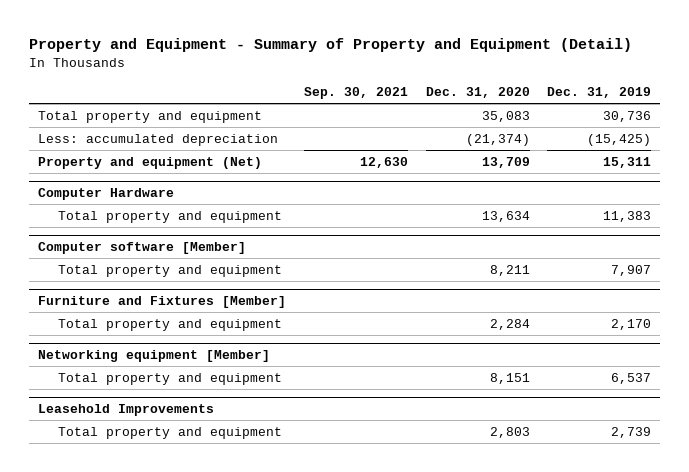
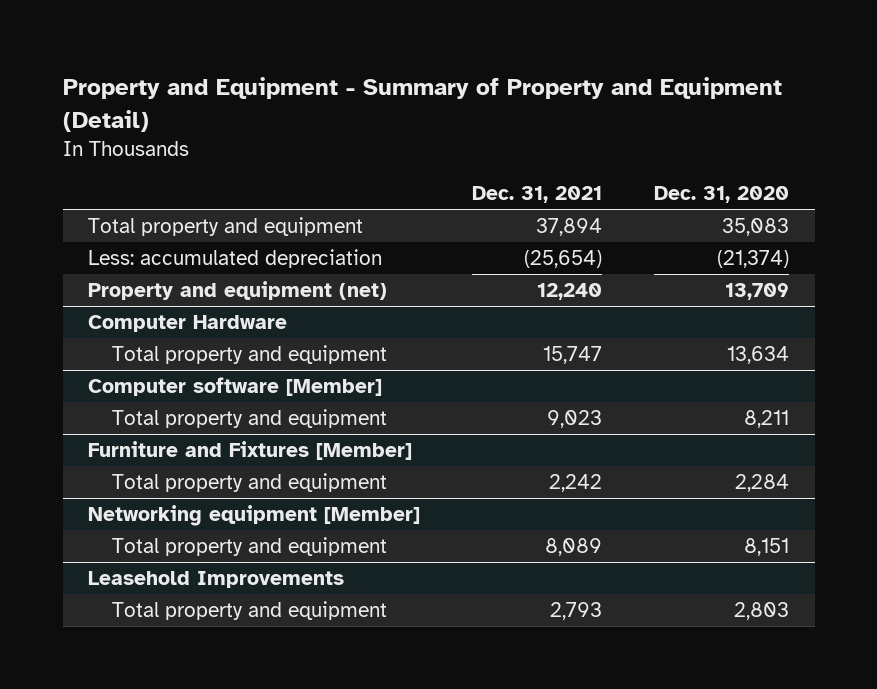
[303,86,408,99] Sep. 30, 2021 -> none
[547,86,652,98] Dec. 31, 2019 -> none
none -> [472,186,603,204] Dec. 31, 2021
[38,156,263,169] Property and equipment (Net) -> [88,281,388,301] Property and equipment (net)

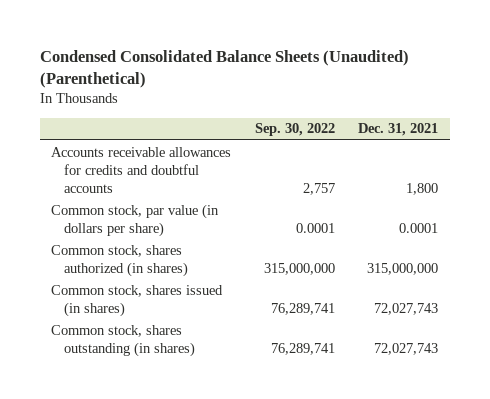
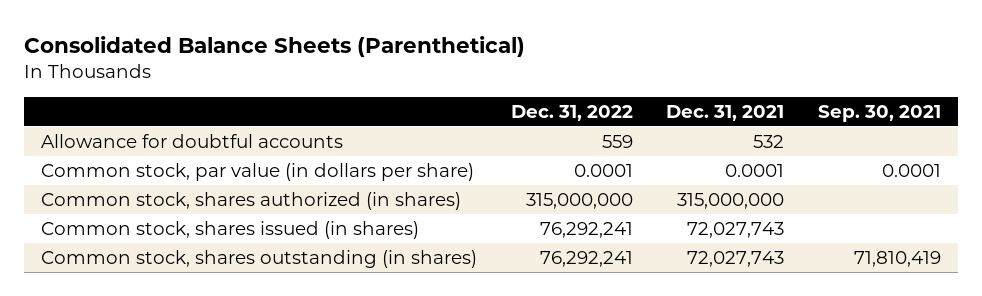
[39,49,409,89] Condensed Consolidated Balance Sheets (Unaudited) (Parenthetical) -> [24,35,526,57] Consolidated Balance Sheets (Parenthetical)
[254,123,335,137] Sep. 30, 2022 -> none
none -> [510,104,633,121] Dec. 31, 2022
none -> [818,104,942,122] Sep. 30, 2021
[51,146,232,193] Accounts receivable allowances for credits and doubtful accounts -> [40,133,343,148] Allowance for doubtful accounts
[406,182,439,195] 1,800 -> [753,134,785,148] 532

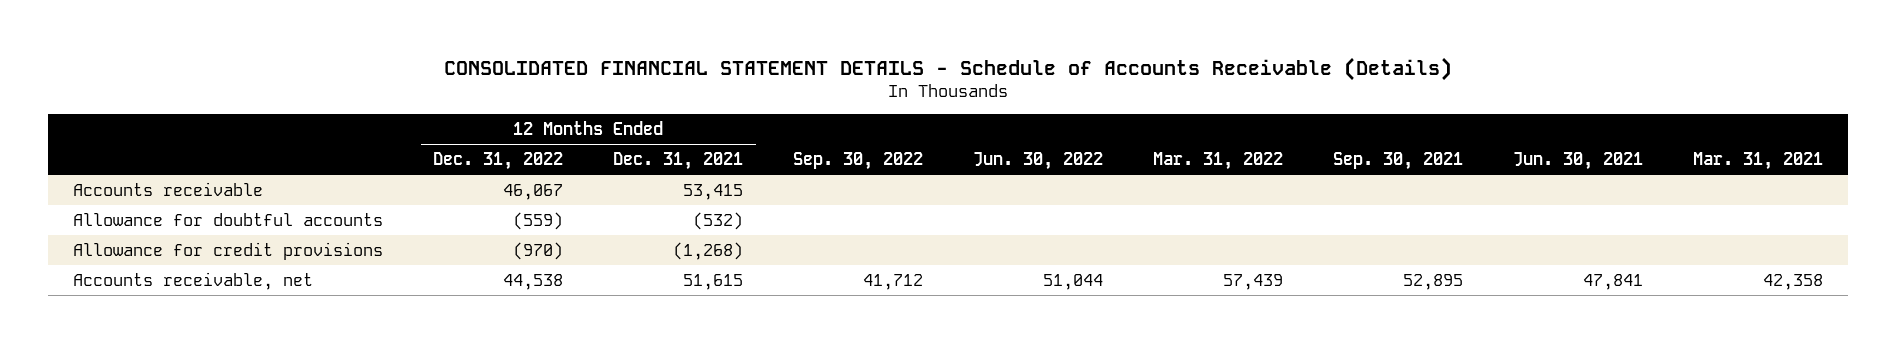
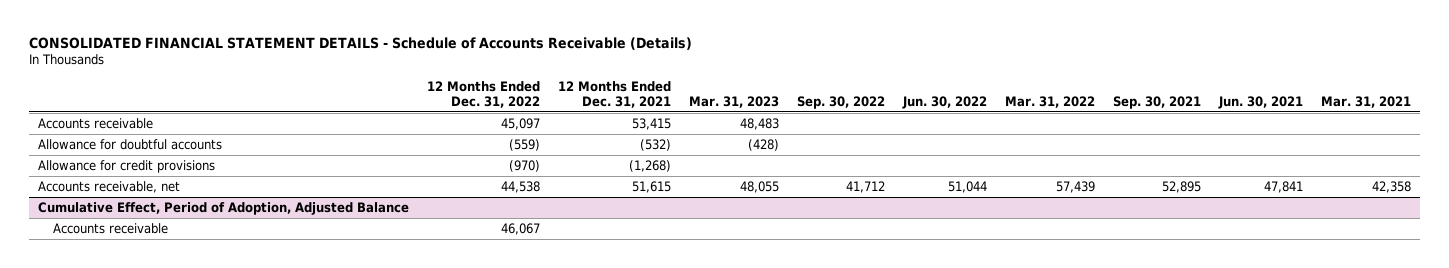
none -> [688,96,779,109] Mar. 31, 2023
[503,183,564,200] 46,067 -> [500,117,540,130] 45,097
none -> [37,201,409,215] Cumulative Effect, Period of Adoption, Adjusted Balance
none -> [53,222,169,234] Accounts receivable

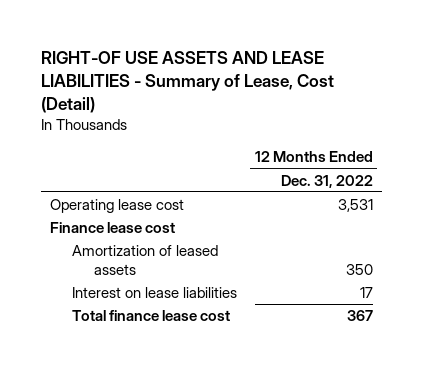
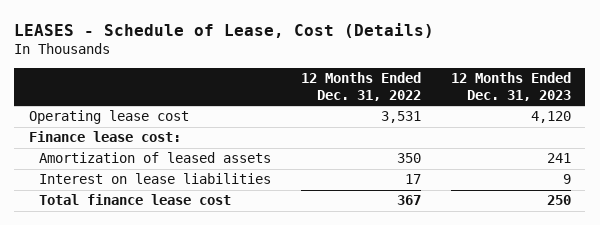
[40,50,334,114] RIGHT-OF USE ASSETS AND LEASE LIABILITIES - Summary of Lease, Cost (Detail) -> [14,22,435,38] LEASES - Schedule of Lease, Cost (Details)
none -> [450,72,571,102] 12 Months Ended Dec. 31, 2023
[49,222,175,234] Finance lease cost -> [29,131,182,143] Finance lease cost:

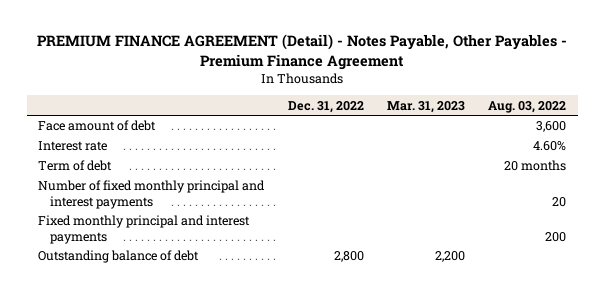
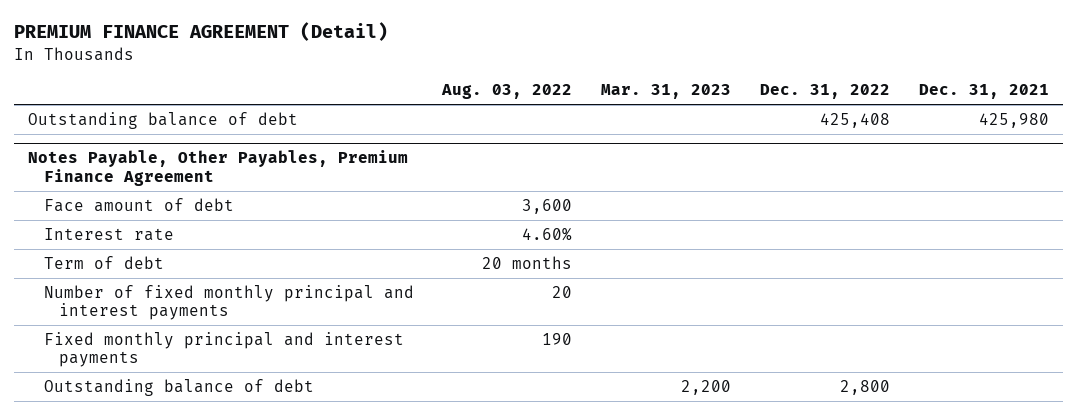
[37,34,568,70] PREMIUM FINANCE AGREEMENT (Detail) - Notes Payable, Other Payables - Premium Finance Agreement -> [14,22,389,42] PREMIUM FINANCE AGREEMENT (Detail)
none -> [918,84,1049,100] Dec. 31, 2021
none -> [28,111,299,129] Outstanding balance of debt
none -> [28,150,409,186] Notes Payable, Other Payables, Premium Finance Agreement
[544,232,566,243] 200 -> [542,332,573,345] 190

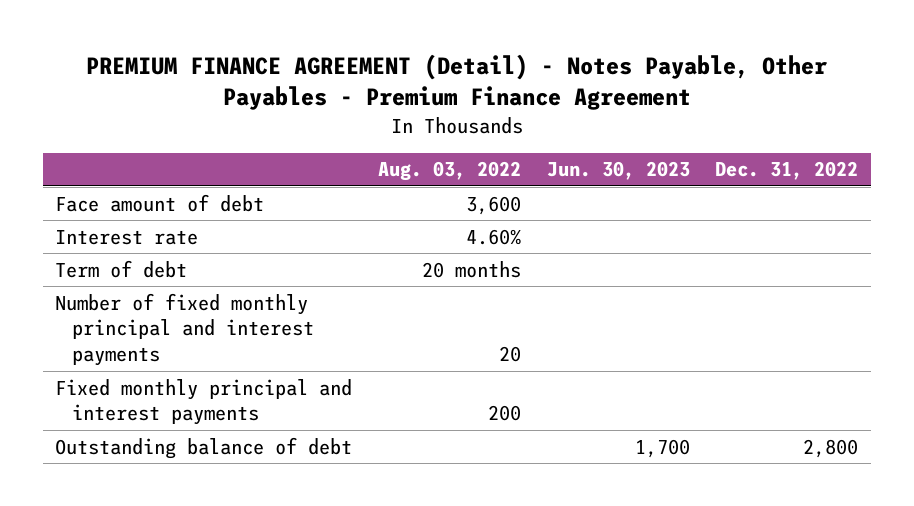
[14,22,389,42] PREMIUM FINANCE AGREEMENT (Detail) -> [85,53,828,111] PREMIUM FINANCE AGREEMENT (Detail) - Notes Payable, Other Payables - Premium Finance Agreement
[601,84,732,100] Mar. 31, 2023 -> none
[918,84,1049,100] Dec. 31, 2021 -> none
none -> [546,161,690,181] Jun. 30, 2023
[28,111,299,129] Outstanding balance of debt -> none
[28,150,409,186] Notes Payable, Other Payables, Premium Finance Agreement -> none
[542,332,573,345] 190 -> [487,405,521,422] 200

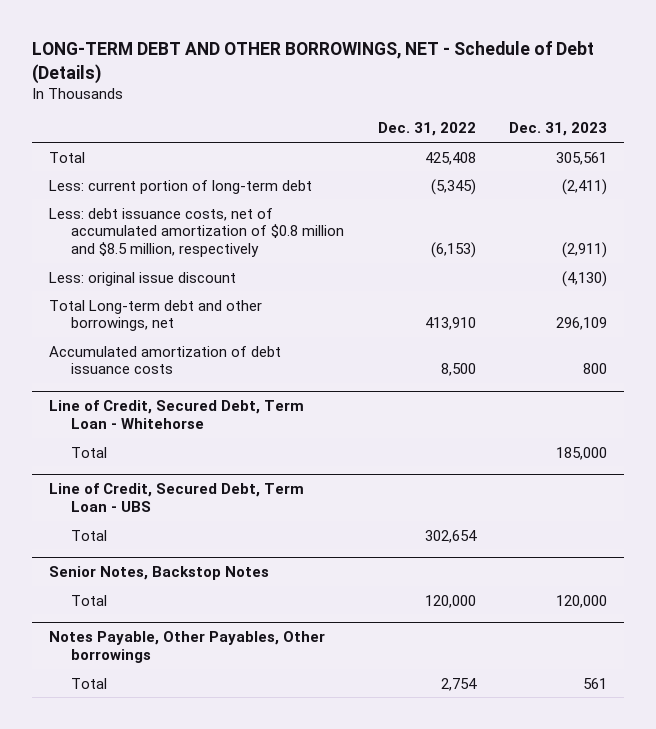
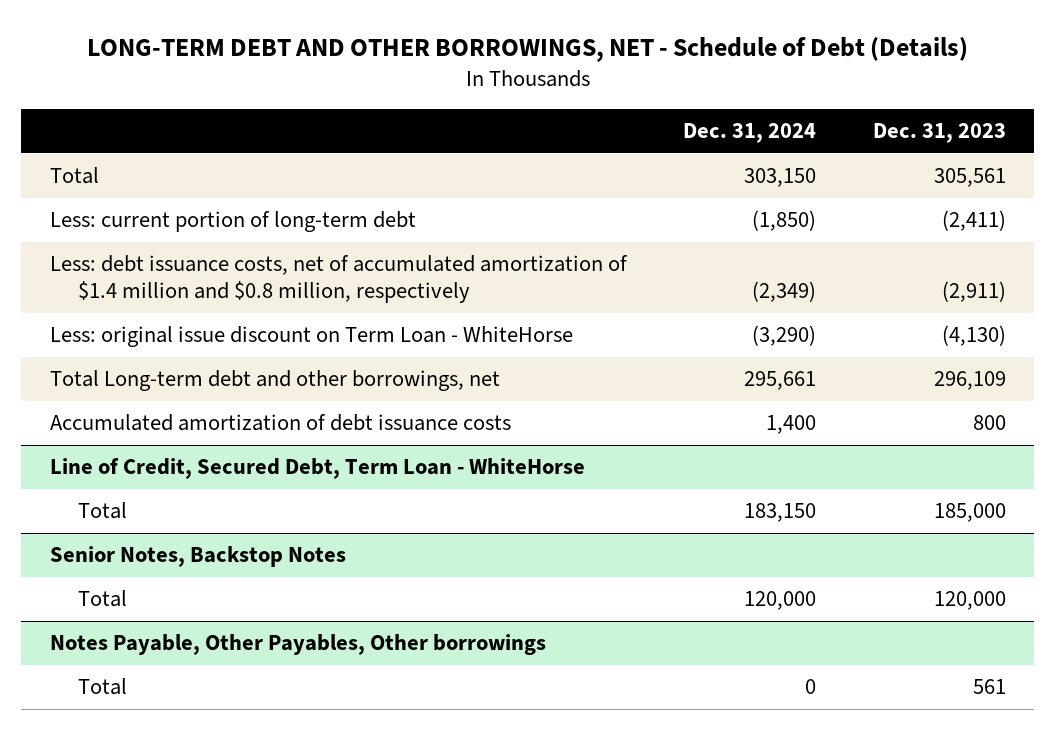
[377,122,476,137] Dec. 31, 2022 -> none
none -> [683,123,817,144] Dec. 31, 2024
[48,207,345,258] Less: debt issuance costs, net of accumulated amortization of $0.8 million and $8.5 million, respectively -> [49,255,628,304] Less: debt issuance costs, net of accumulated amortization of $1.4 million and $0.8 million, respectively
[48,271,236,286] Less: original issue discount -> [49,326,573,348] Less: original issue discount on Term Loan - WhiteHorse
[48,400,304,430] Line of Credit, Secured Debt, Term Loan - Whitehorse -> [49,458,585,480] Line of Credit, Secured Debt, Term Loan - WhiteHorse
[48,483,304,513] Line of Credit, Secured Debt, Term Loan - UBS -> none
[71,529,108,541] Total -> none

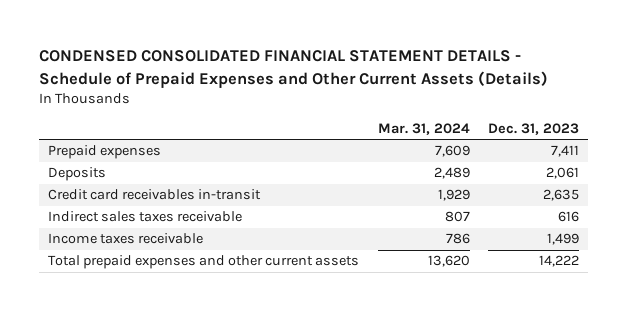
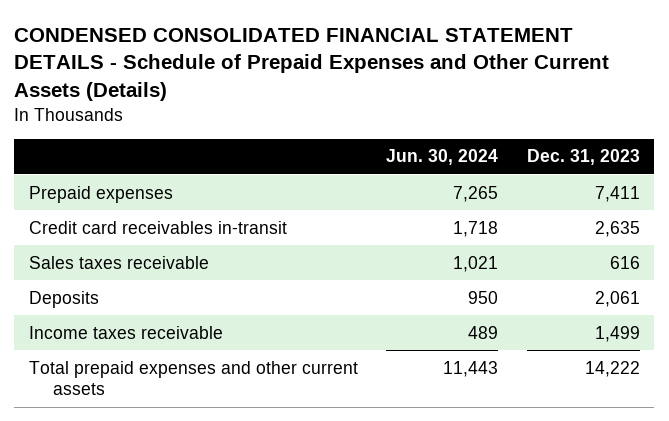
[377,122,470,135] Mar. 31, 2024 -> none
none -> [386,149,499,166] Jun. 30, 2024
[48,211,243,223] Indirect sales taxes receivable -> [28,255,209,269] Sales taxes receivable
[48,167,107,182] Deposits -> [28,290,99,308] Deposits

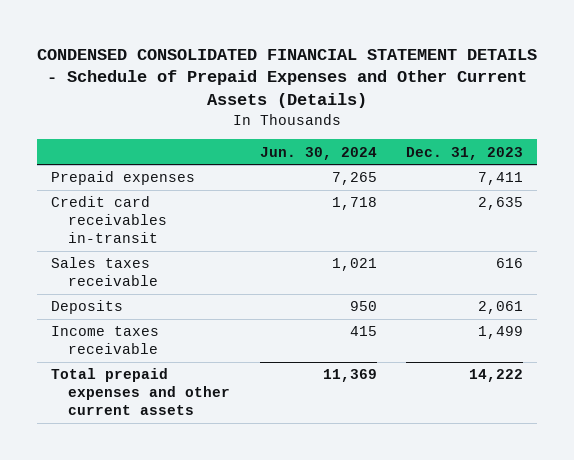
[468,325,499,339] 489 -> [349,326,377,337] 415
[443,360,499,377] 11,443 -> [322,369,377,383] 11,369

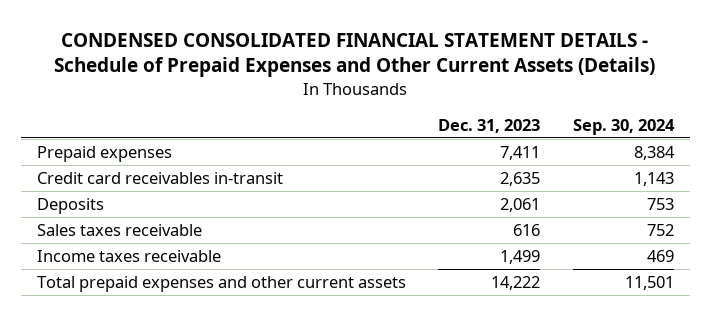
[259,146,377,160] Jun. 30, 2024 -> none
none -> [572,118,675,135] Sep. 30, 2024
[51,257,159,287] Sales taxes receivable -> [37,224,203,237] Sales taxes receivable

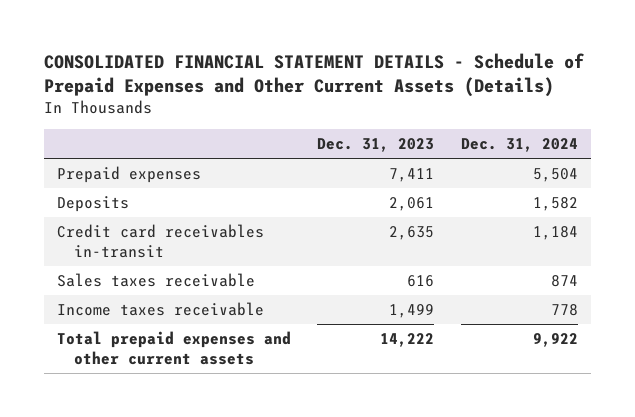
[54,32,656,78] CONDENSED CONSOLIDATED FINANCIAL STATEMENT DETAILS - Schedule of Prepaid Expenses and Other Current Assets (Details) -> [43,53,584,98] CONSOLIDATED FINANCIAL STATEMENT DETAILS - Schedule of Prepaid Expenses and Other Current Assets (Details)
[572,118,675,135] Sep. 30, 2024 -> none
none -> [460,137,578,152] Dec. 31, 2024
[37,172,284,185] Credit card receivables in-transit -> [57,224,265,258] Credit card receivables in-transit

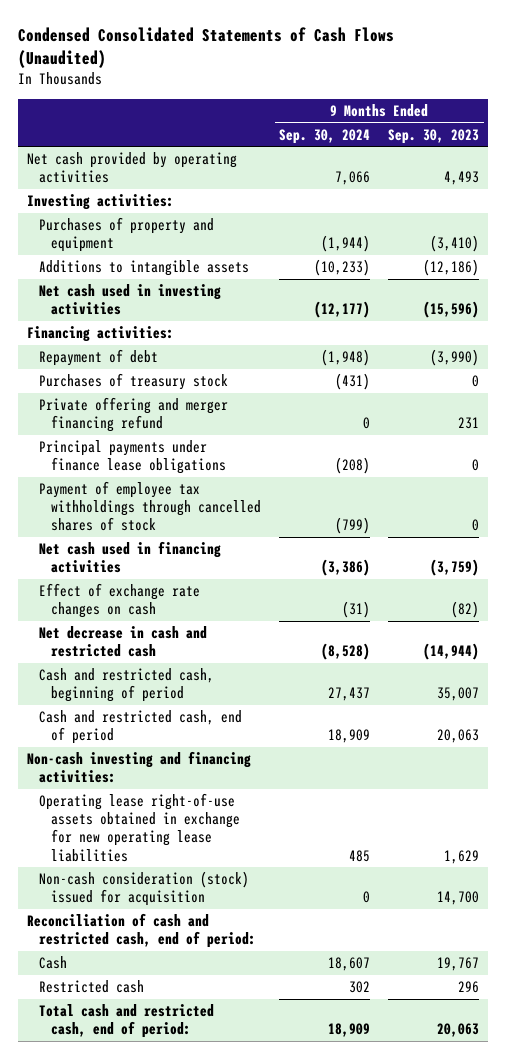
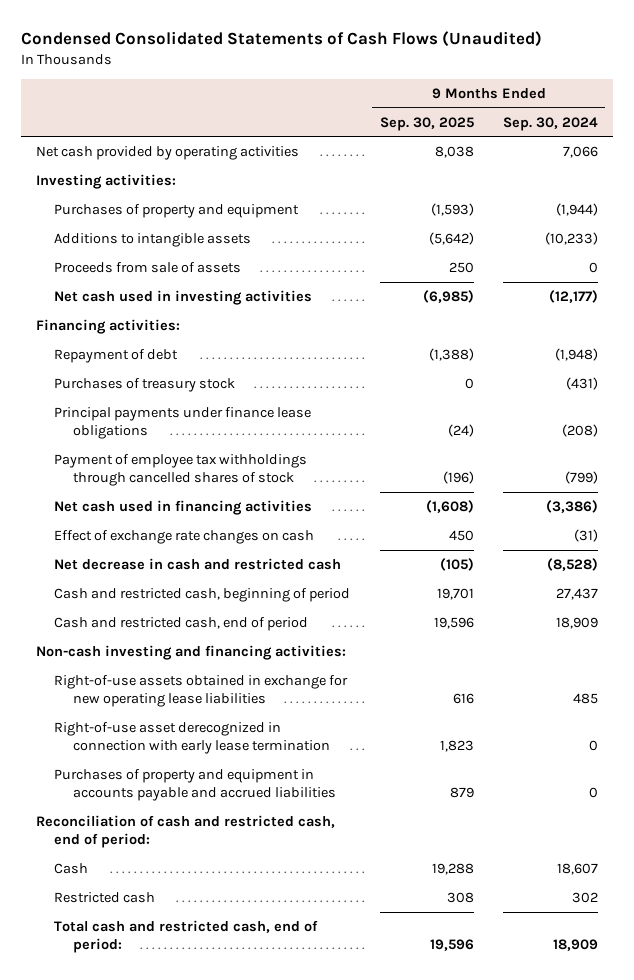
[388,128,480,144] Sep. 30, 2023 -> none
none -> [379,116,474,131] Sep. 30, 2025
none -> [54,262,242,274] Proceeds from sale of assets
[39,397,229,433] Private offering and merger financing refund -> none
[39,871,250,907] Non-cash consideration (stock) issued for acquisition -> none
[39,793,241,862] Operating lease right-of-use assets obtained in exchange for new operating lease liabilities -> [54,675,349,708] Right-of-use assets obtained in exchange for new operating lease liabilities
none -> [54,722,331,755] Right-of-use asset derecognized in connection with early lease termination
none -> [54,769,337,802] Purchases of property and equipment in accounts payable and accrued liabilities

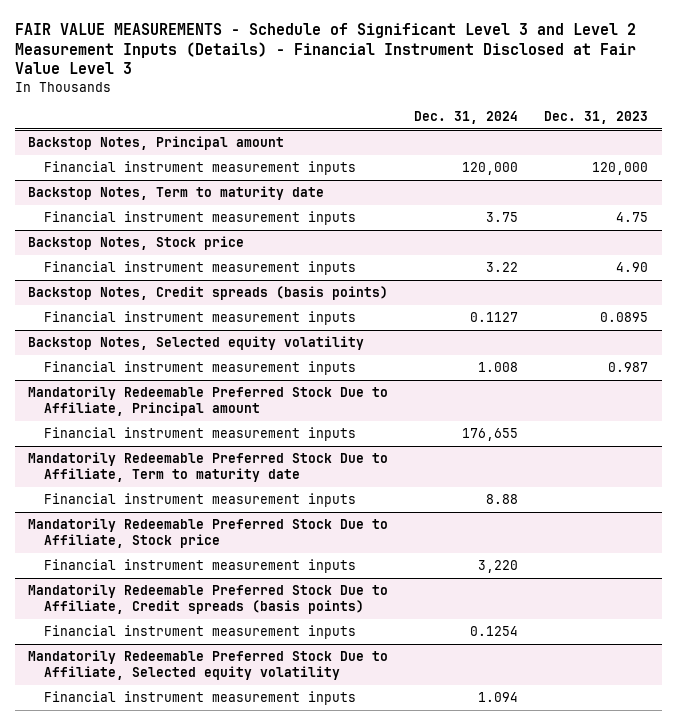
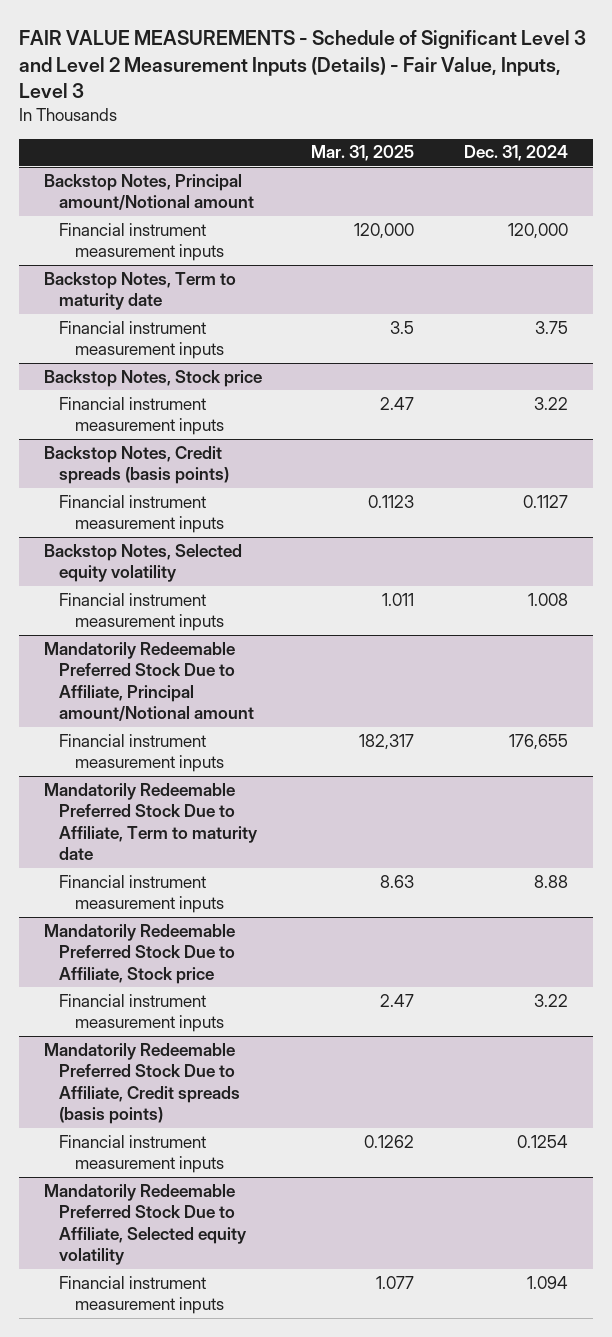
[14,22,636,75] FAIR VALUE MEASUREMENTS - Schedule of Significant Level 3 and Level 2 Measurement Inputs (Details) - Financial Instrument Disclosed at Fair Value Level 3 -> [18,30,586,99] FAIR VALUE MEASUREMENTS - Schedule of Significant Level 3 and Level 2 Measurement Inputs (Details) - Fair Value, Inputs, Level 3
[544,111,649,125] Dec. 31, 2023 -> none
none -> [311,145,415,162] Mar. 31, 2025
[28,135,285,150] Backstop Notes, Principal amount -> [43,173,255,211] Backstop Notes, Principal amount/Notional amount
[28,385,389,417] Mandatorily Redeemable Preferred Stock Due to Affiliate, Principal amount -> [43,641,255,722] Mandatorily Redeemable Preferred Stock Due to Affiliate, Principal amount/Notional amount
[478,559,519,573] 3,220 -> [534,993,569,1007] 3.22

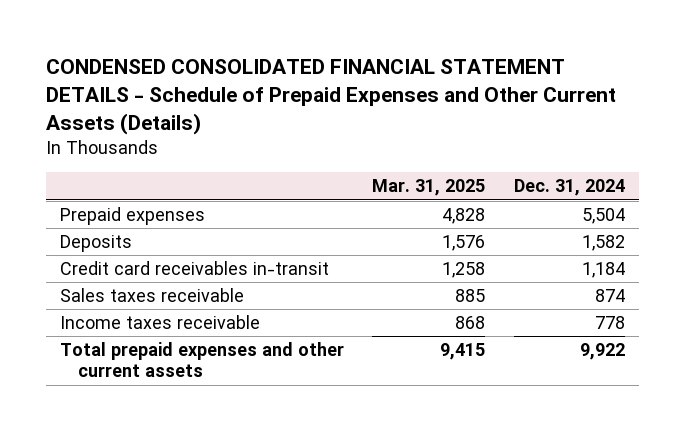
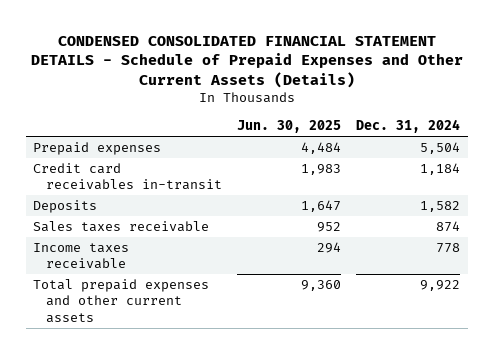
[372,179,486,197] Mar. 31, 2025 -> none
none -> [237,120,342,134] Jun. 30, 2025
[59,235,132,253] Deposits -> [33,199,98,213] Deposits

